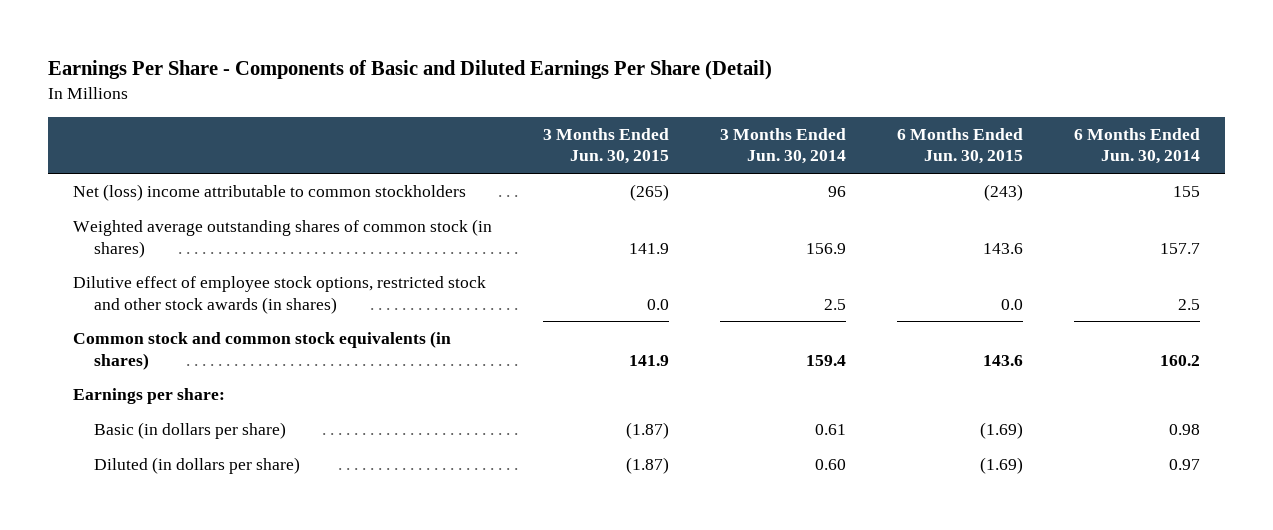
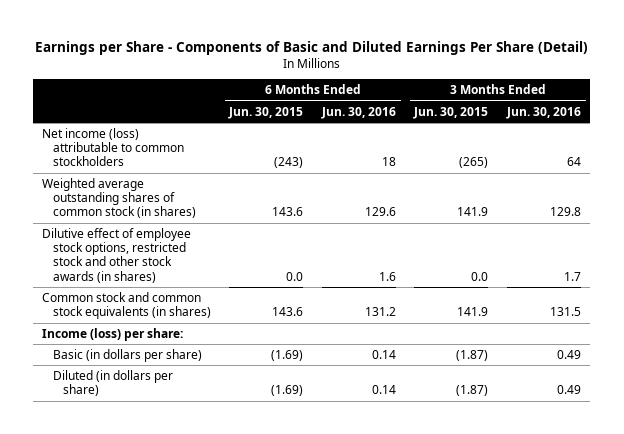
[47,60,772,81] Earnings Per Share - Components of Basic and Diluted Earnings Per Share (Detail) -> [34,40,588,55] Earnings per Share - Components of Basic and Diluted Earnings Per Share (Detail)
[719,127,846,165] 3 Months Ended Jun. 30, 2014 -> none
[1073,127,1200,165] 6 Months Ended Jun. 30, 2014 -> none
none -> [320,106,396,119] Jun. 30, 2016
none -> [506,106,582,119] Jun. 30, 2016
[73,184,467,202] Net (loss) income attributable to common stockholders -> [42,127,184,167] Net income (loss) attributable to common stockholders
[73,388,226,405] Earnings per share: -> [42,327,184,341] Income (loss) per share:

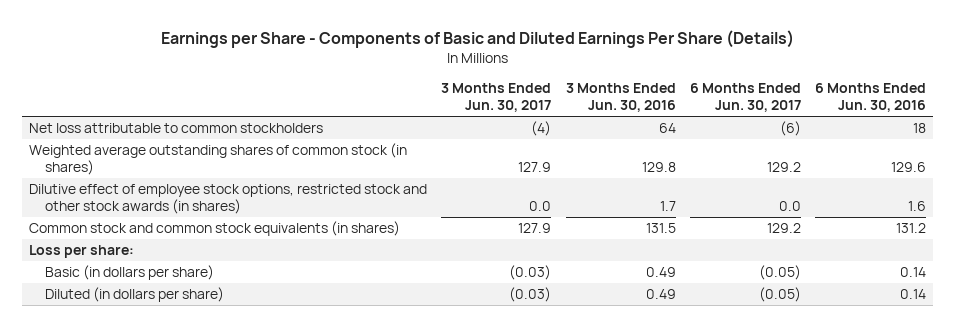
[34,40,588,55] Earnings per Share - Components of Basic and Diluted Earnings Per Share (Detail) -> [160,30,794,49] Earnings per Share - Components of Basic and Diluted Earnings Per Share (Details)
[228,106,304,119] Jun. 30, 2015 -> none
[413,106,489,119] Jun. 30, 2015 -> none
none -> [441,83,552,113] 3 Months Ended Jun. 30, 2017
none -> [689,83,801,113] 6 Months Ended Jun. 30, 2017
[42,127,184,167] Net income (loss) attributable to common stockholders -> [29,123,324,134] Net loss attributable to common stockholders
[42,327,184,341] Income (loss) per share: -> [29,245,135,259] Loss per share:

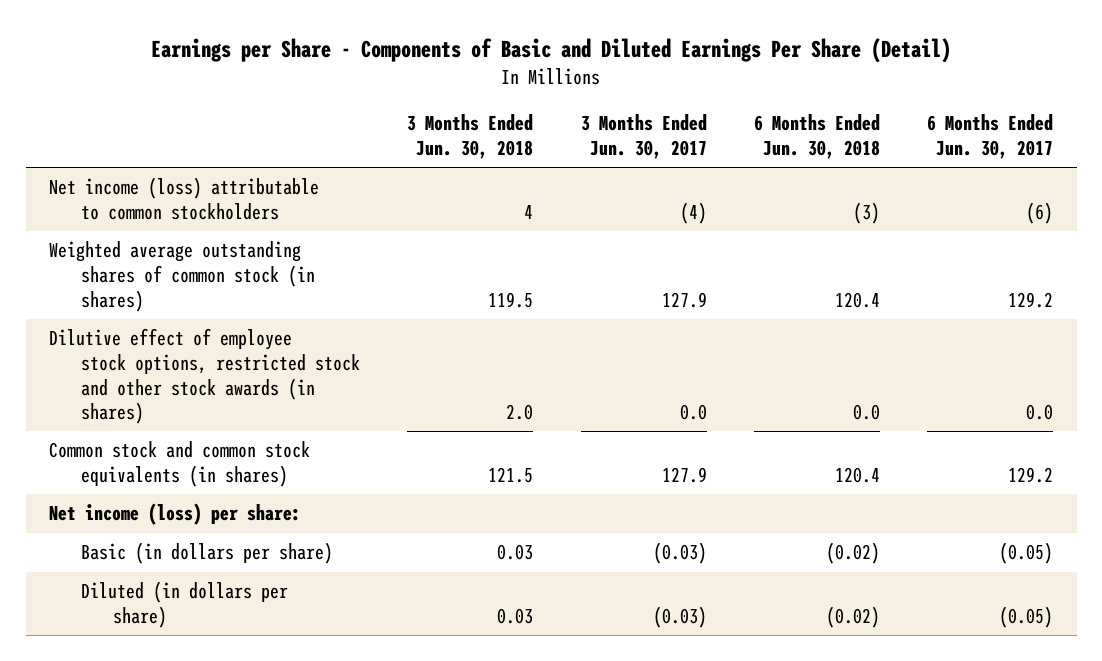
[160,30,794,49] Earnings per Share - Components of Basic and Diluted Earnings Per Share (Details) -> [151,37,952,63] Earnings per Share - Components of Basic and Diluted Earnings Per Share (Detail)
[565,83,676,113] 3 Months Ended Jun. 30, 2016 -> none
[814,83,926,113] 6 Months Ended Jun. 30, 2016 -> none
none -> [407,114,534,160] 3 Months Ended Jun. 30, 2018
none -> [753,114,880,160] 6 Months Ended Jun. 30, 2018
[29,123,324,134] Net loss attributable to common stockholders -> [49,177,320,220] Net income (loss) attributable to common stockholders
[29,245,135,259] Loss per share: -> [49,503,302,526] Net income (loss) per share:

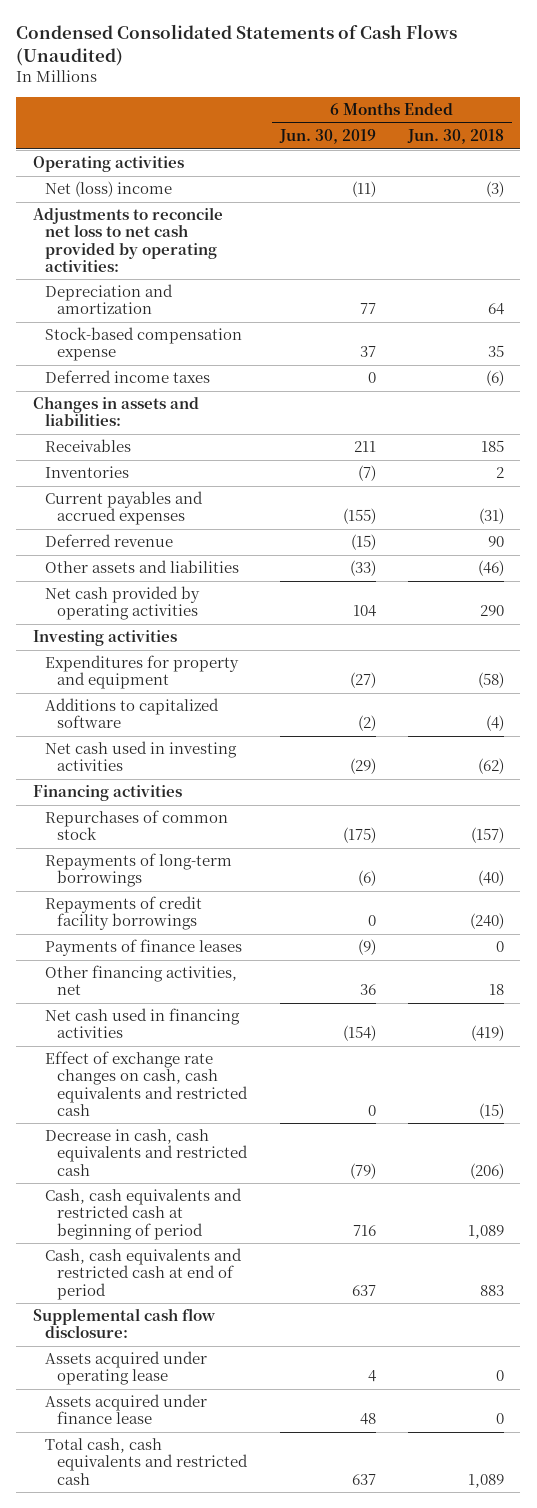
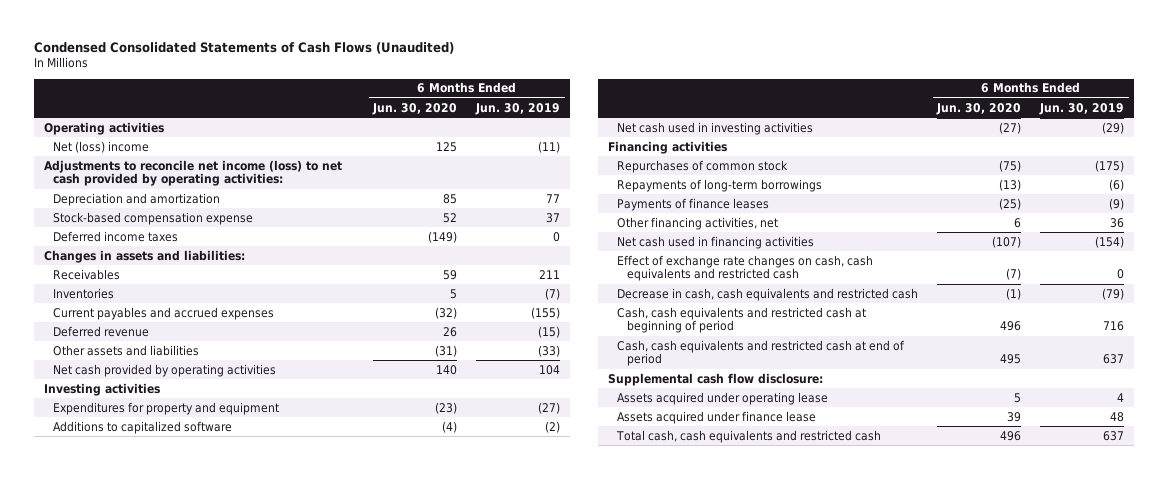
[407,129,505,145] Jun. 30, 2018 -> none
none -> [372,102,458,115] Jun. 30, 2020
[32,207,223,272] Adjustments to reconcile net loss to net cash provided by operating activities: -> [43,159,342,186] Adjustments to reconcile net income (loss) to net cash provided by operating activities:
[44,896,202,931] Repayments of credit facility borrowings -> none

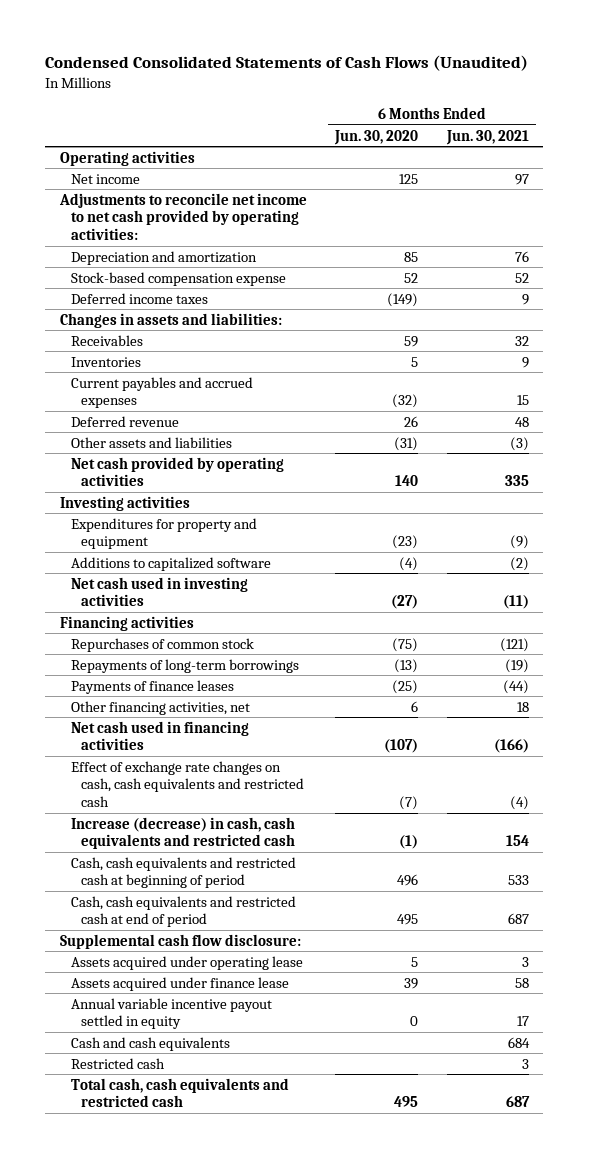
[475,102,561,115] Jun. 30, 2019 -> none
none -> [446,129,530,145] Jun. 30, 2021
[53,140,150,153] Net (loss) income -> [70,173,140,184] Net income
[43,159,342,186] Adjustments to reconcile net income (loss) to net cash provided by operating activities: -> [58,192,307,240] Adjustments to reconcile net income to net cash provided by operating activities:
[617,287,919,301] Decrease in cash, cash equivalents and restricted cash -> [70,816,296,850] Increase (decrease) in cash, cash equivalents and restricted cash
none -> [70,997,272,1030] Annual variable incentive payout settled in equity
none -> [70,1036,230,1051] Cash and cash equivalents
none -> [70,1057,165,1069] Restricted cash
[1000,430,1022,441] 496 -> [394,1096,419,1108] 495

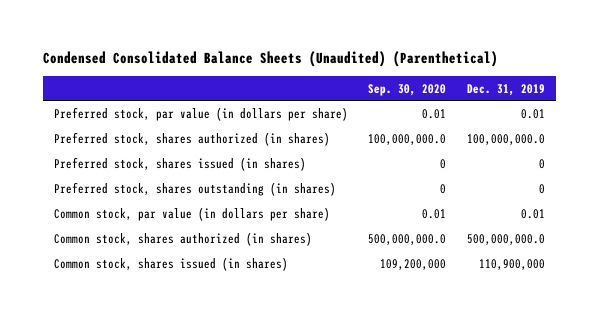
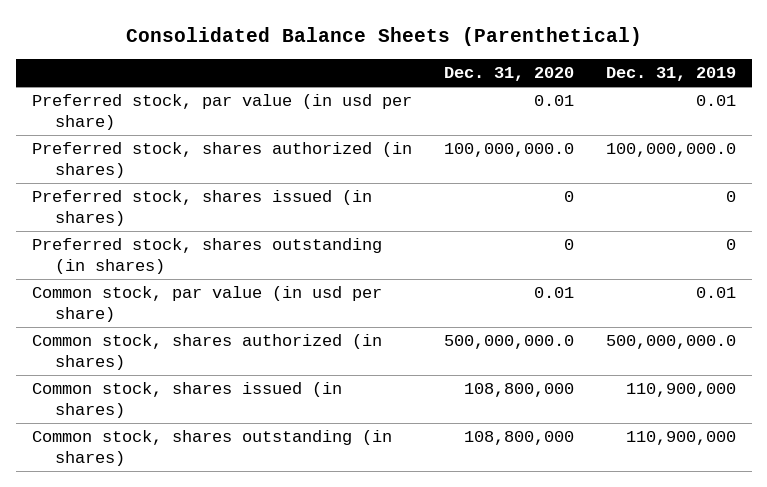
[43,51,499,68] Condensed Consolidated Balance Sheets (Unaudited) (Parenthetical) -> [125,26,642,46] Consolidated Balance Sheets (Parenthetical)
[368,83,447,96] Sep. 30, 2020 -> none
none -> [443,66,574,81] Dec. 31, 2020
[53,106,348,121] Preferred stock, par value (in dollars per share) -> [31,94,412,130] Preferred stock, par value (in usd per share)
[53,206,330,221] Common stock, par value (in dollars per share) -> [31,286,382,322] Common stock, par value (in usd per share)
none -> [31,430,392,466] Common stock, shares outstanding (in shares)

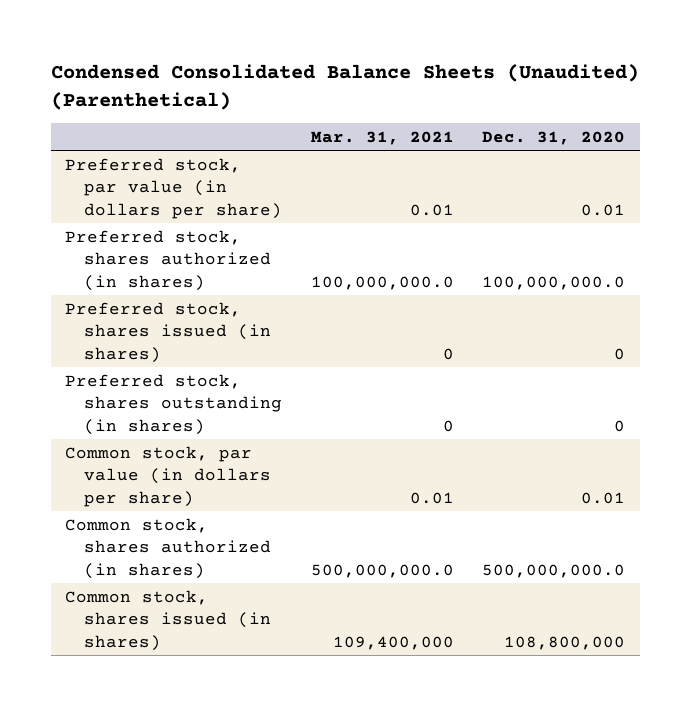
[125,26,642,46] Consolidated Balance Sheets (Parenthetical) -> [50,64,639,110] Condensed Consolidated Balance Sheets (Unaudited) (Parenthetical)
[605,66,736,81] Dec. 31, 2019 -> none
none -> [310,130,454,145] Mar. 31, 2021
[31,94,412,130] Preferred stock, par value (in usd per share) -> [65,157,283,219] Preferred stock, par value (in dollars per share)
[31,286,382,322] Common stock, par value (in usd per share) -> [65,445,272,507] Common stock, par value (in dollars per share)
[31,430,392,466] Common stock, shares outstanding (in shares) -> none

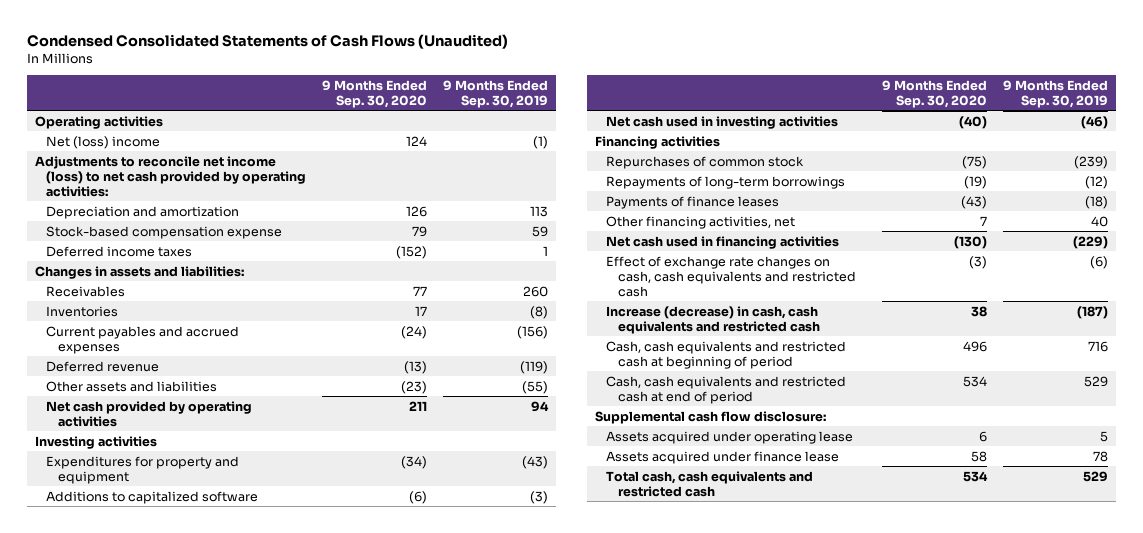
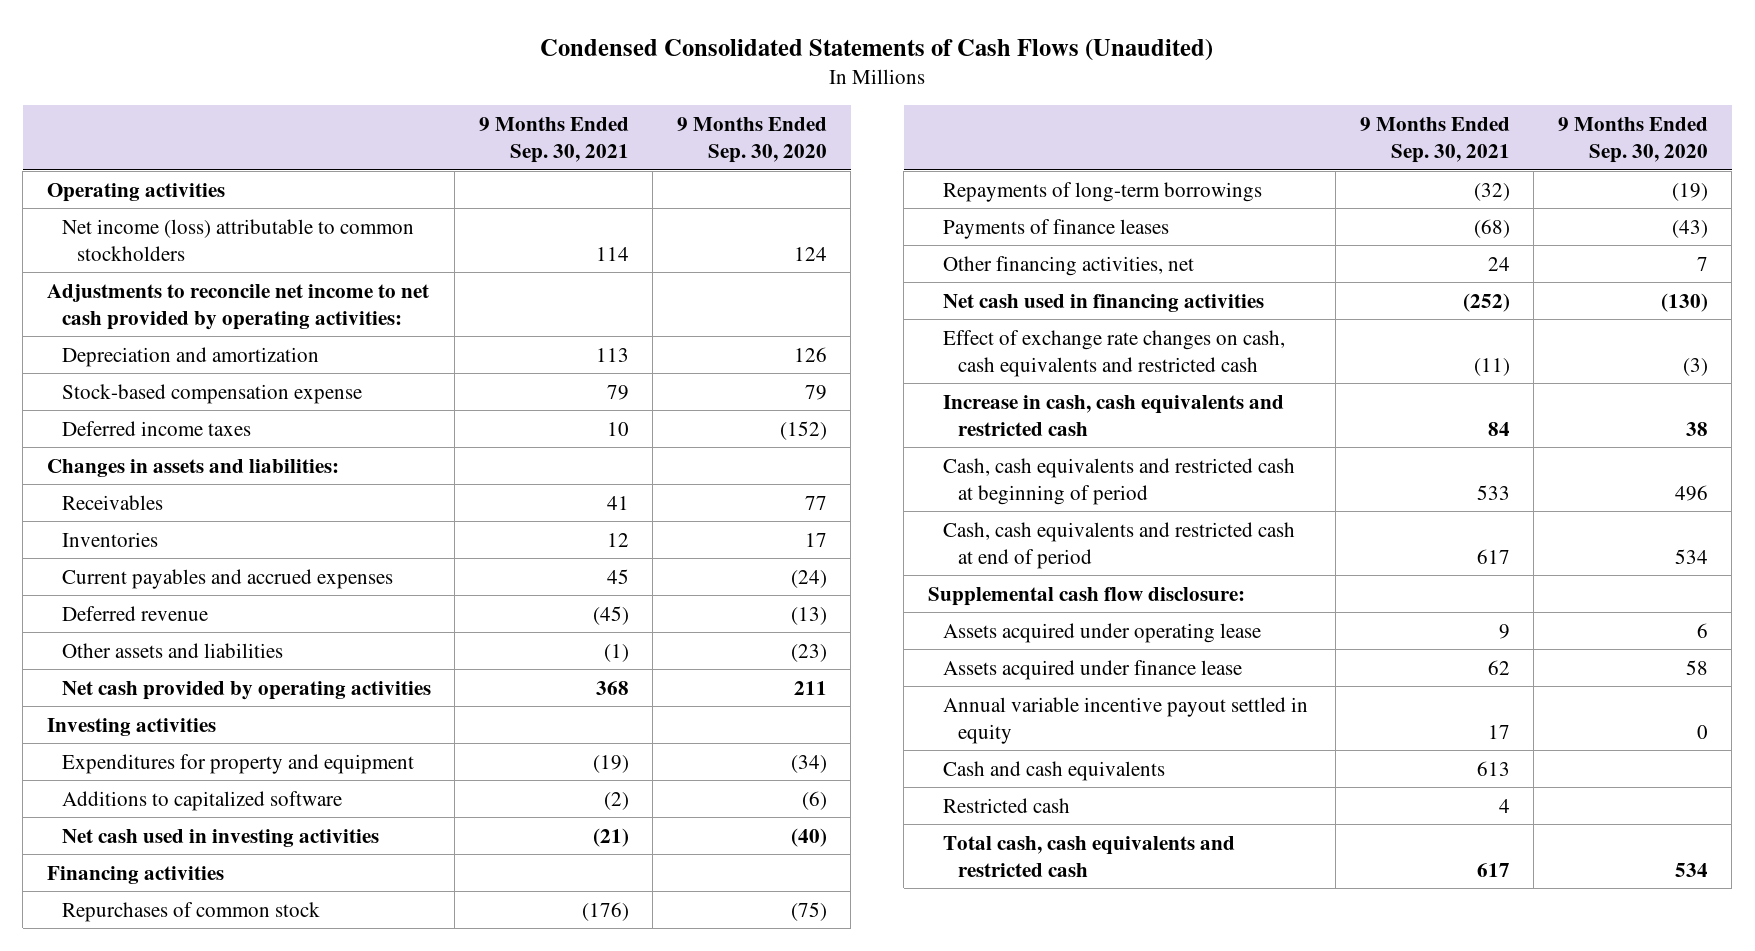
[442,79,548,108] 9 Months Ended Sep. 30, 2019 -> none
none -> [478,117,629,164] 9 Months Ended Sep. 30, 2021
[46,135,161,149] Net (loss) income -> [61,218,414,261] Net income (loss) attributable to common stockholders
[34,155,307,197] Adjustments to reconcile net income (loss) to net cash provided by operating activities: -> [46,283,429,330] Adjustments to reconcile net income to net cash provided by operating activities:
[606,305,821,334] Increase (decrease) in cash, cash equivalents and restricted cash -> [942,394,1284,436] Increase in cash, cash equivalents and restricted cash
none -> [942,696,1308,744] Annual variable incentive payout settled in equity
none -> [942,760,1165,781] Cash and cash equivalents
none -> [942,797,1070,813] Restricted cash

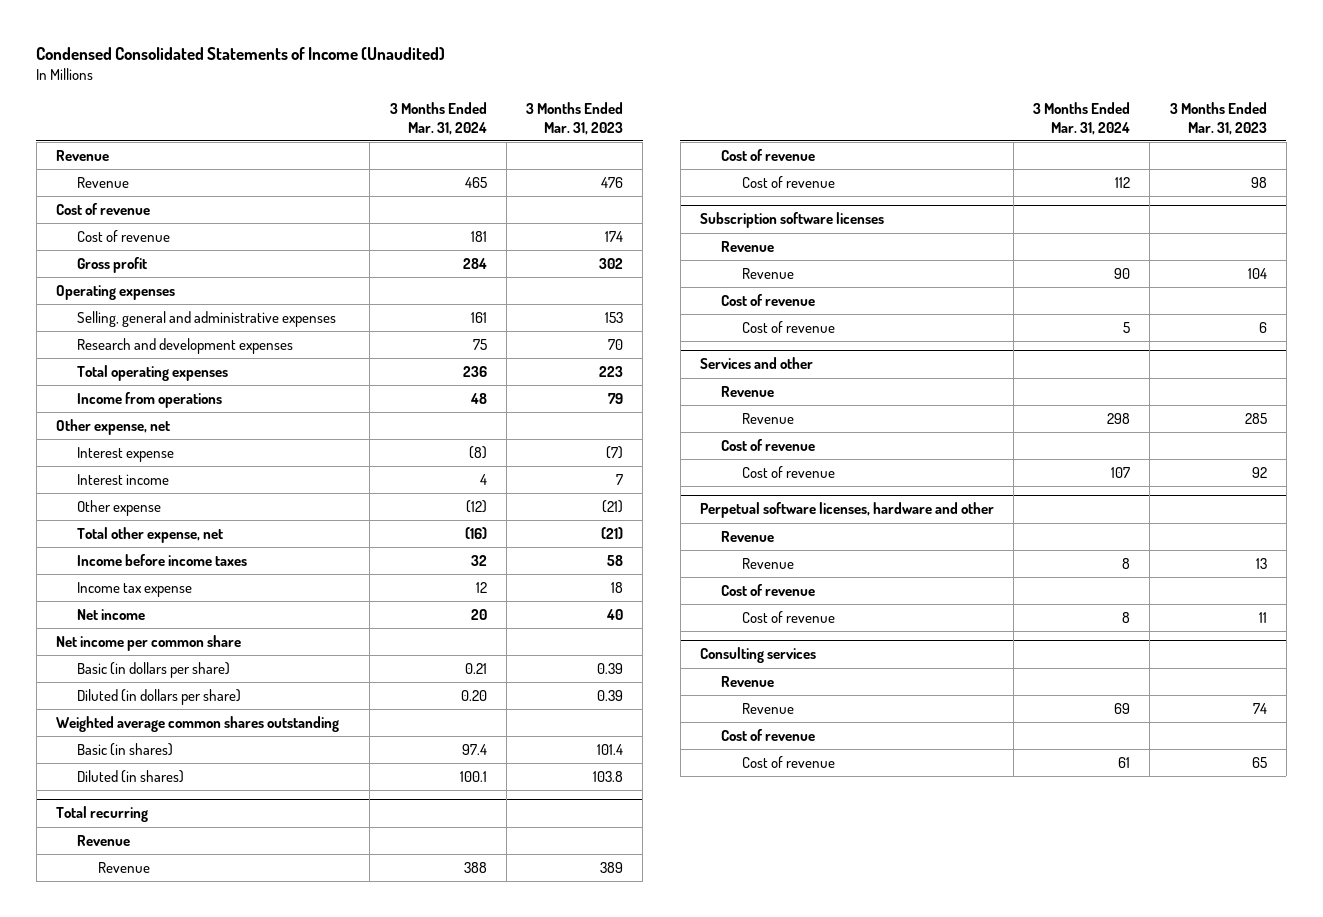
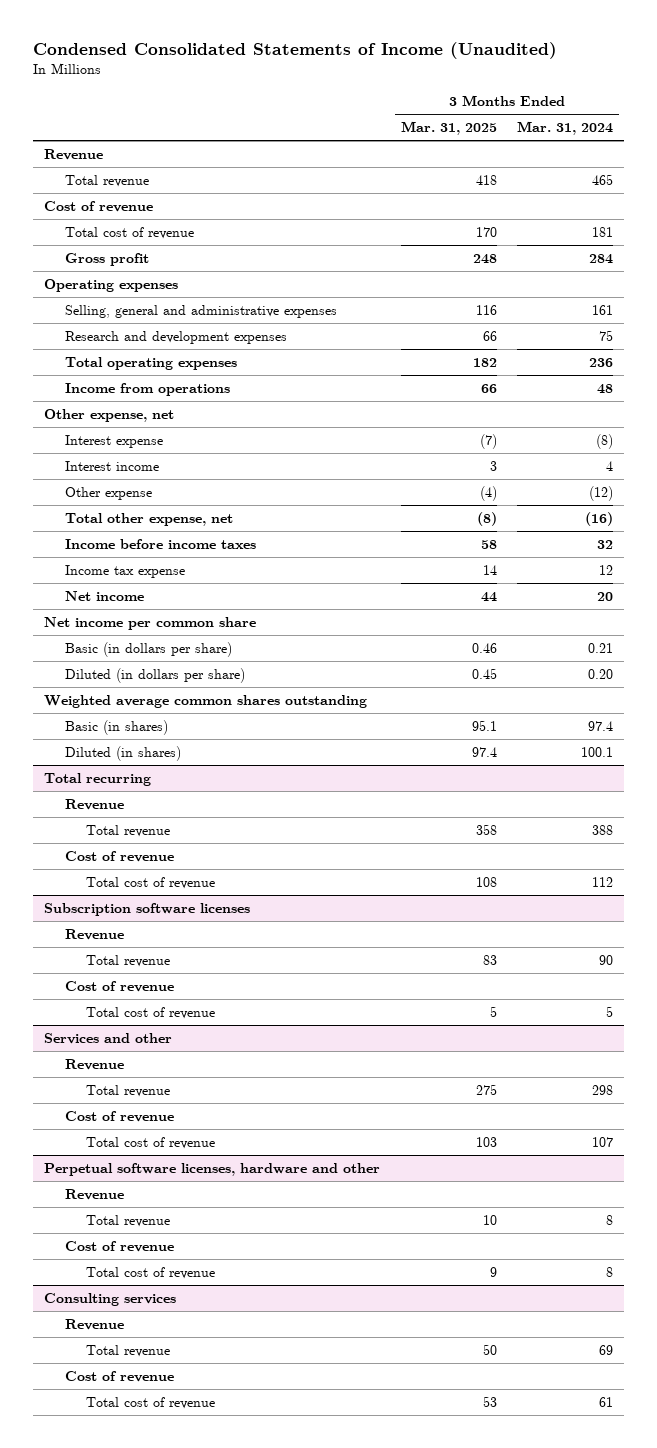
[525,101,623,135] 3 Months Ended Mar. 31, 2023 -> none
none -> [400,121,497,136] Mar. 31, 2025
[77,177,130,189] Revenue -> [64,174,149,187] Total revenue
[77,230,171,243] Cost of revenue -> [64,226,194,239] Total cost of revenue
[98,862,151,874] Revenue -> [86,824,171,837] Total revenue
[741,176,835,189] Cost of revenue -> [86,876,216,889] Total cost of revenue
[741,268,794,280] Revenue -> [86,954,171,967] Total revenue
[741,321,835,334] Cost of revenue -> [86,1006,216,1019] Total cost of revenue
[741,413,794,425] Revenue -> [86,1084,171,1097] Total revenue
[741,466,835,479] Cost of revenue -> [86,1136,216,1149] Total cost of revenue
[741,558,794,570] Revenue -> [86,1214,171,1227] Total revenue
[741,611,835,624] Cost of revenue -> [86,1266,216,1279] Total cost of revenue
[741,703,794,715] Revenue -> [86,1344,171,1357] Total revenue
[741,756,835,769] Cost of revenue -> [86,1396,216,1409] Total cost of revenue

